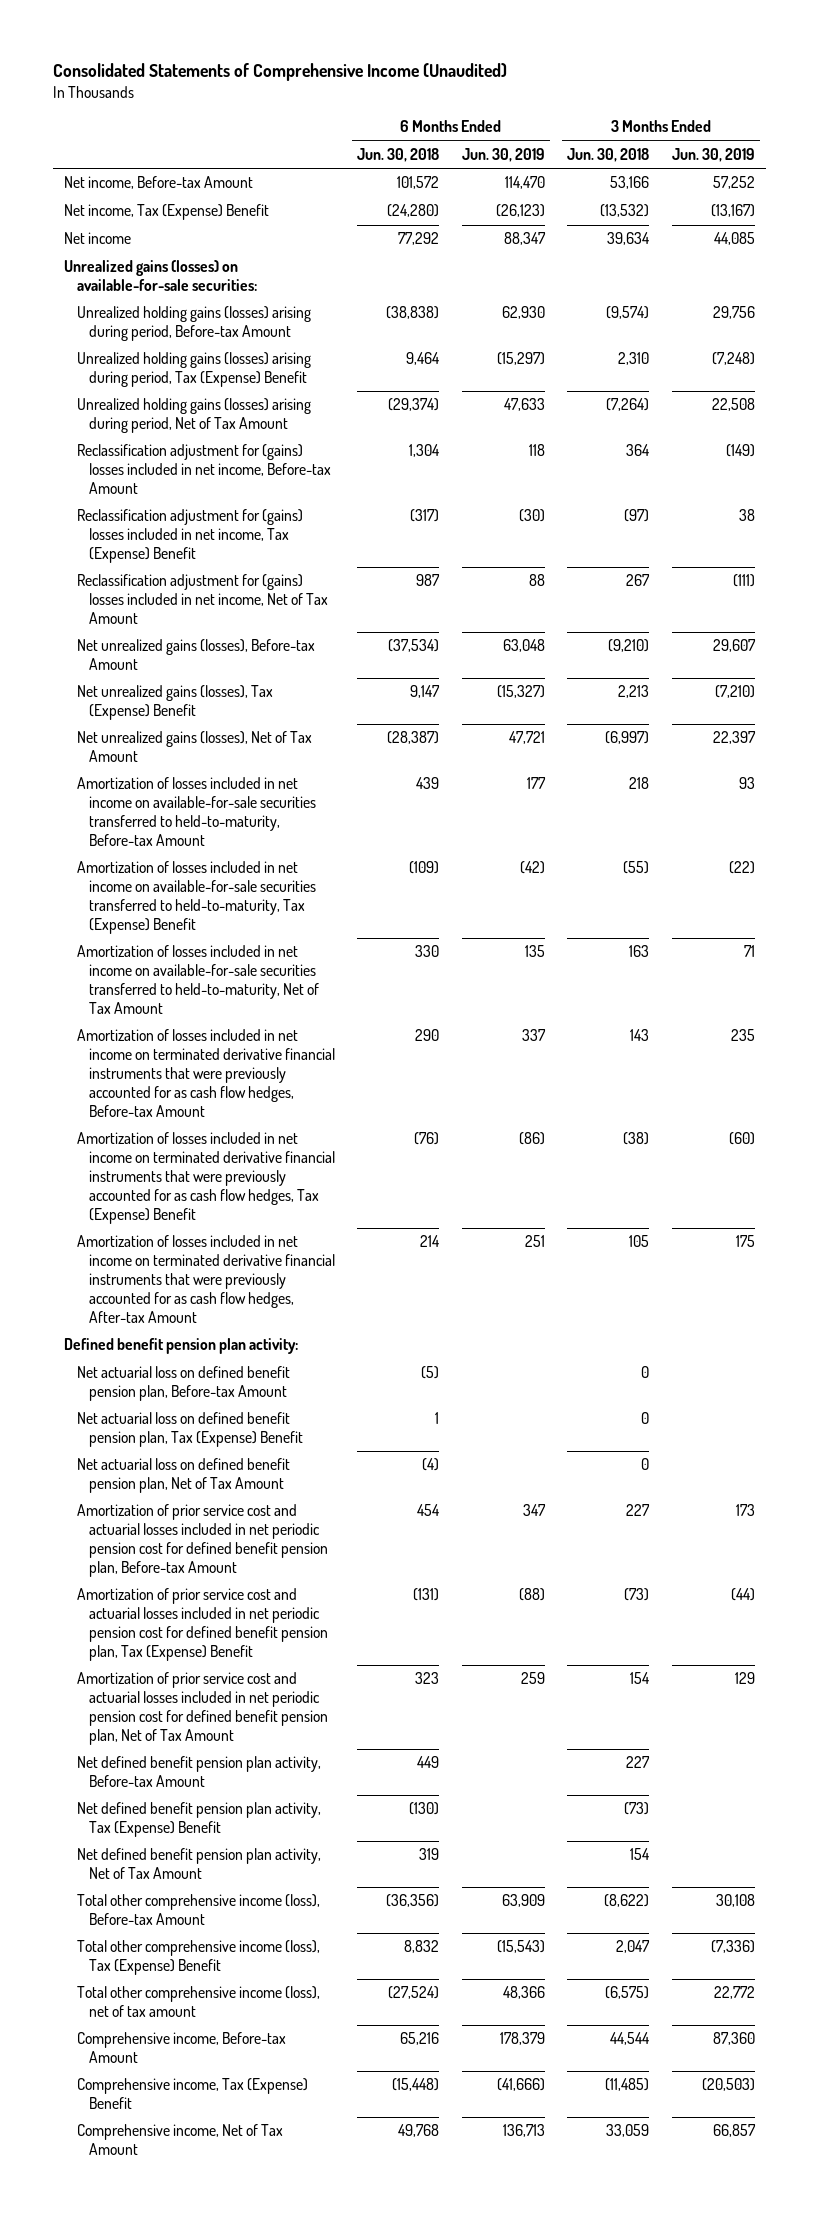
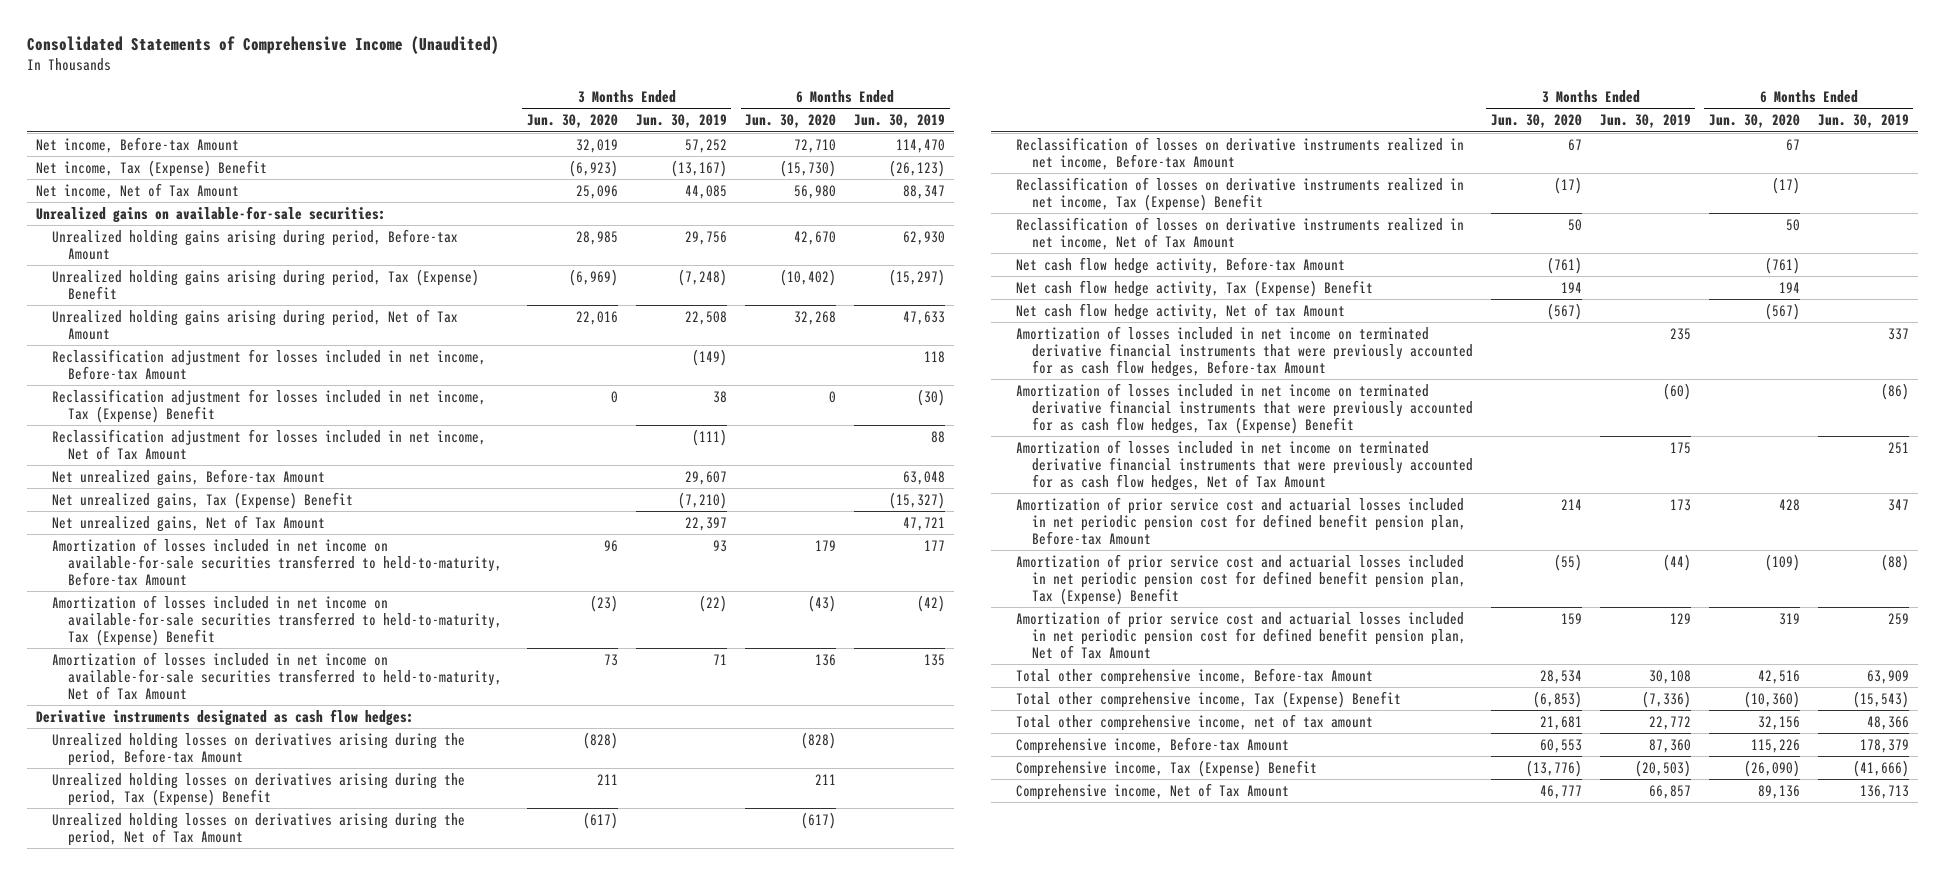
[357,147,440,162] Jun. 30, 2018 -> none
[567,147,650,162] Jun. 30, 2018 -> none
none -> [526,114,618,129] Jun. 30, 2020
none -> [745,114,837,129] Jun. 30, 2020
[64,232,132,245] Net income -> [36,182,240,199] Net income, Net of Tax Amount
[64,260,257,292] Unrealized gains (losses) on available-for-sale securities: -> [36,205,387,223] Unrealized gains on available-for-sale securities:
[76,306,311,342] Unrealized holding gains (losses) arising during period, Before-tax Amount -> [52,228,459,260] Unrealized holding gains arising during period, Before-tax Amount
[76,352,311,388] Unrealized holding gains (losses) arising during period, Tax (Expense) Benefit -> [52,268,480,300] Unrealized holding gains arising during period, Tax (Expense) Benefit
[76,398,311,434] Unrealized holding gains (losses) arising during period, Net of Tax Amount -> [52,308,459,340] Unrealized holding gains arising during period, Net of Tax Amount
[76,444,331,495] Reclassification adjustment for (gains) losses included in net income, Before-tax Amount -> [52,348,487,380] Reclassification adjustment for losses included in net income, Before-tax Amount
[76,509,303,564] Reclassification adjustment for (gains) losses included in net income, Tax (Expense) Benefit -> [52,388,487,423] Reclassification adjustment for losses included in net income, Tax (Expense) Benefit
[76,574,328,625] Reclassification adjustment for (gains) losses included in net income, Net of Tax Amount -> [52,428,487,460] Reclassification adjustment for losses included in net income, Net of Tax Amount
[76,639,315,671] Net unrealized gains (losses), Before-tax Amount -> [52,468,326,486] Net unrealized gains, Before-tax Amount
[76,685,273,721] Net unrealized gains (losses), Tax (Expense) Benefit -> [52,491,354,509] Net unrealized gains, Tax (Expense) Benefit
[76,731,312,763] Net unrealized gains (losses), Net of Tax Amount -> [52,514,326,532] Net unrealized gains, Net of Tax Amount
none -> [36,708,415,726] Derivative instruments designated as cash flow hedges:
none -> [52,732,466,766] Unrealized holding losses on derivatives arising during the period, Before-tax Amount
none -> [52,772,466,806] Unrealized holding losses on derivatives arising during the period, Tax (Expense) Benefit
none -> [52,812,466,846] Unrealized holding losses on derivatives arising during the period, Net of Tax Amount
none -> [1015,136,1464,170] Reclassification of losses on derivative instruments realized in net income, Before-tax Amount
none -> [1015,176,1464,211] Reclassification of losses on derivative instruments realized in net income, Tax (Expense) Benefit
none -> [1015,216,1464,250] Reclassification of losses on derivative instruments realized in net income, Net of Tax Amount
none -> [1015,256,1345,274] Net cash flow hedge activity, Before-tax Amount
none -> [1015,279,1373,297] Net cash flow hedge activity, Tax (Expense) Benefit
none -> [1015,302,1345,320] Net cash flow hedge activity, Net of tax Amount
[64,1338,299,1355] Defined benefit pension plan activity: -> none
[76,1366,290,1402] Net actuarial loss on defined benefit pension plan, Before-tax Amount -> none
[76,1412,303,1448] Net actuarial loss on defined benefit pension plan, Tax (Expense) Benefit -> none
[76,1458,290,1494] Net actuarial loss on defined benefit pension plan, Net of Tax Amount -> none
[76,1235,335,1323] Amortization of losses included in net income on terminated derivative financial instruments that were previously accounted for as cash flow hedges, After-tax Amount -> [1015,439,1473,491] Amortization of losses included in net income on terminated derivative financial instruments that were previously accounted for as cash flow hedges, Net of Tax Amount
[76,1756,321,1788] Net defined benefit pension plan activity, Before-tax Amount -> none
[76,1802,321,1838] Net defined benefit pension plan activity, Tax (Expense) Benefit -> none
[76,1848,321,1880] Net defined benefit pension plan activity, Net of Tax Amount -> none
[76,1894,320,1926] Total other comprehensive income (loss), Before-tax Amount -> [1015,667,1373,685] Total other comprehensive income, Before-tax Amount
[76,1940,320,1976] Total other comprehensive income (loss), Tax (Expense) Benefit -> [1015,690,1401,708] Total other comprehensive income, Tax (Expense) Benefit
[76,1986,320,2018] Total other comprehensive income (loss), net of tax amount -> [1015,713,1373,731] Total other comprehensive income, net of tax amount

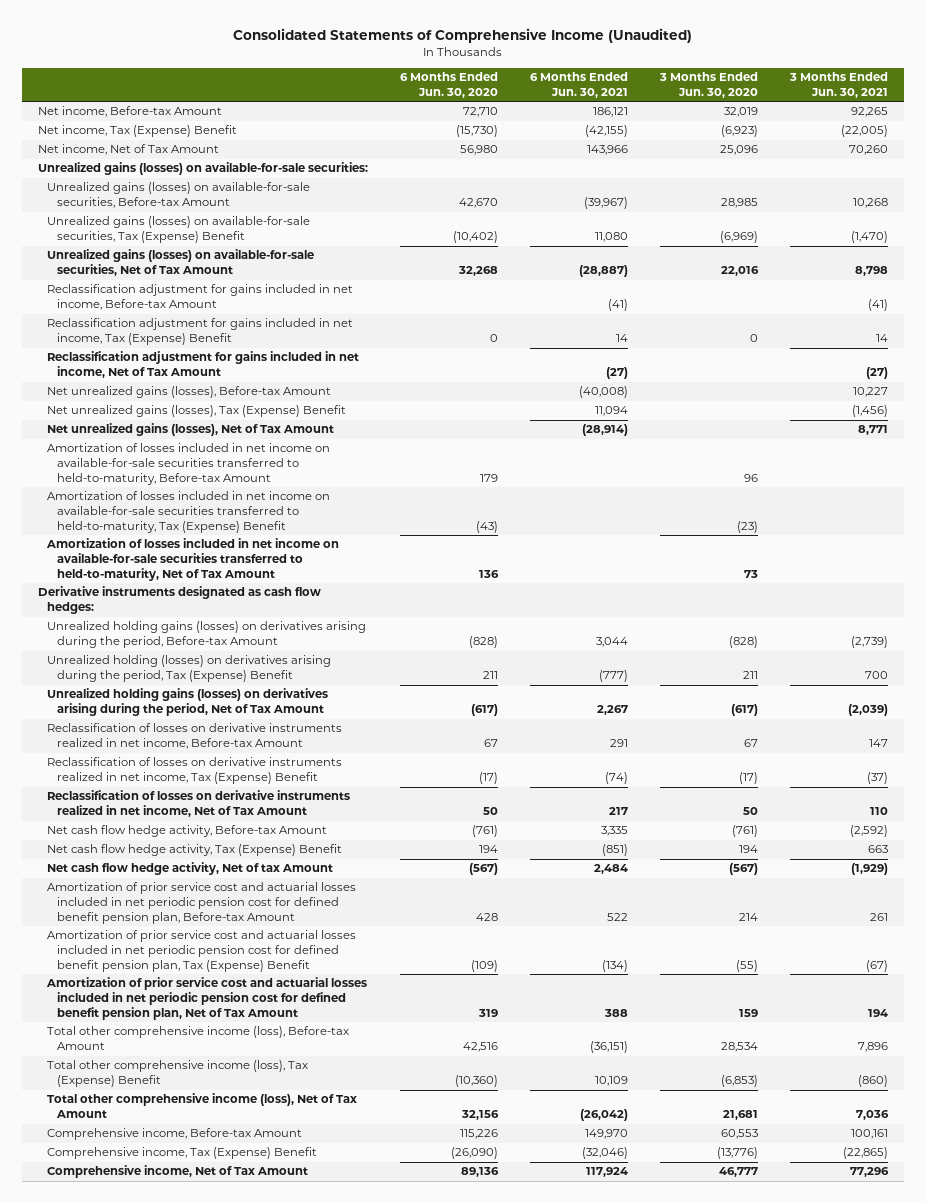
[635,114,727,129] Jun. 30, 2019 -> none
[854,114,946,129] Jun. 30, 2019 -> none
none -> [529,72,628,98] 6 Months Ended Jun. 30, 2021
none -> [788,72,888,98] 3 Months Ended Jun. 30, 2021
[36,205,387,223] Unrealized gains on available-for-sale securities: -> [37,162,368,176] Unrealized gains (losses) on available-for-sale securities:
[52,228,459,260] Unrealized holding gains arising during period, Before-tax Amount -> [47,182,311,209] Unrealized gains (losses) on available-for-sale securities, Before-tax Amount
[52,268,480,300] Unrealized holding gains arising during period, Tax (Expense) Benefit -> [47,216,311,244] Unrealized gains (losses) on available-for-sale securities, Tax (Expense) Benefit
[52,308,459,340] Unrealized holding gains arising during period, Net of Tax Amount -> [47,249,315,277] Unrealized gains (losses) on available-for-sale securities, Net of Tax Amount
[52,348,487,380] Reclassification adjustment for losses included in net income, Before-tax Amount -> [47,284,354,311] Reclassification adjustment for gains included in net income, Before-tax Amount
[52,388,487,423] Reclassification adjustment for losses included in net income, Tax (Expense) Benefit -> [47,318,354,346] Reclassification adjustment for gains included in net income, Tax (Expense) Benefit
[52,428,487,460] Reclassification adjustment for losses included in net income, Net of Tax Amount -> [47,351,360,379] Reclassification adjustment for gains included in net income, Net of Tax Amount
[52,468,326,486] Net unrealized gains, Before-tax Amount -> [47,386,332,399] Net unrealized gains (losses), Before-tax Amount
[52,491,354,509] Net unrealized gains, Tax (Expense) Benefit -> [47,405,347,418] Net unrealized gains (losses), Tax (Expense) Benefit
[52,514,326,532] Net unrealized gains, Net of Tax Amount -> [47,423,335,437] Net unrealized gains (losses), Net of Tax Amount
[52,732,466,766] Unrealized holding losses on derivatives arising during the period, Before-tax Amount -> [47,621,367,649] Unrealized holding gains (losses) on derivatives arising during the period, Before-tax Amount
[52,772,466,806] Unrealized holding losses on derivatives arising during the period, Tax (Expense) Benefit -> [47,655,332,683] Unrealized holding (losses) on derivatives arising during the period, Tax (Expense) Benefit
[52,812,466,846] Unrealized holding losses on derivatives arising during the period, Net of Tax Amount -> [47,688,329,717] Unrealized holding gains (losses) on derivatives arising during the period, Net of Tax Amount
[1015,325,1473,377] Amortization of losses included in net income on terminated derivative financial instruments that were previously accounted for as cash flow hedges, Before-tax Amount -> none
[1015,382,1473,434] Amortization of losses included in net income on terminated derivative financial instruments that were previously accounted for as cash flow hedges, Tax (Expense) Benefit -> none
[1015,439,1473,491] Amortization of losses included in net income on terminated derivative financial instruments that were previously accounted for as cash flow hedges, Net of Tax Amount -> none
[1015,667,1373,685] Total other comprehensive income, Before-tax Amount -> [47,1026,350,1051] Total other comprehensive income (loss), Before-tax Amount
[1015,690,1401,708] Total other comprehensive income, Tax (Expense) Benefit -> [47,1060,309,1088] Total other comprehensive income (loss), Tax (Expense) Benefit
[1015,713,1373,731] Total other comprehensive income, net of tax amount -> [47,1093,358,1119] Total other comprehensive income (loss), Net of Tax Amount

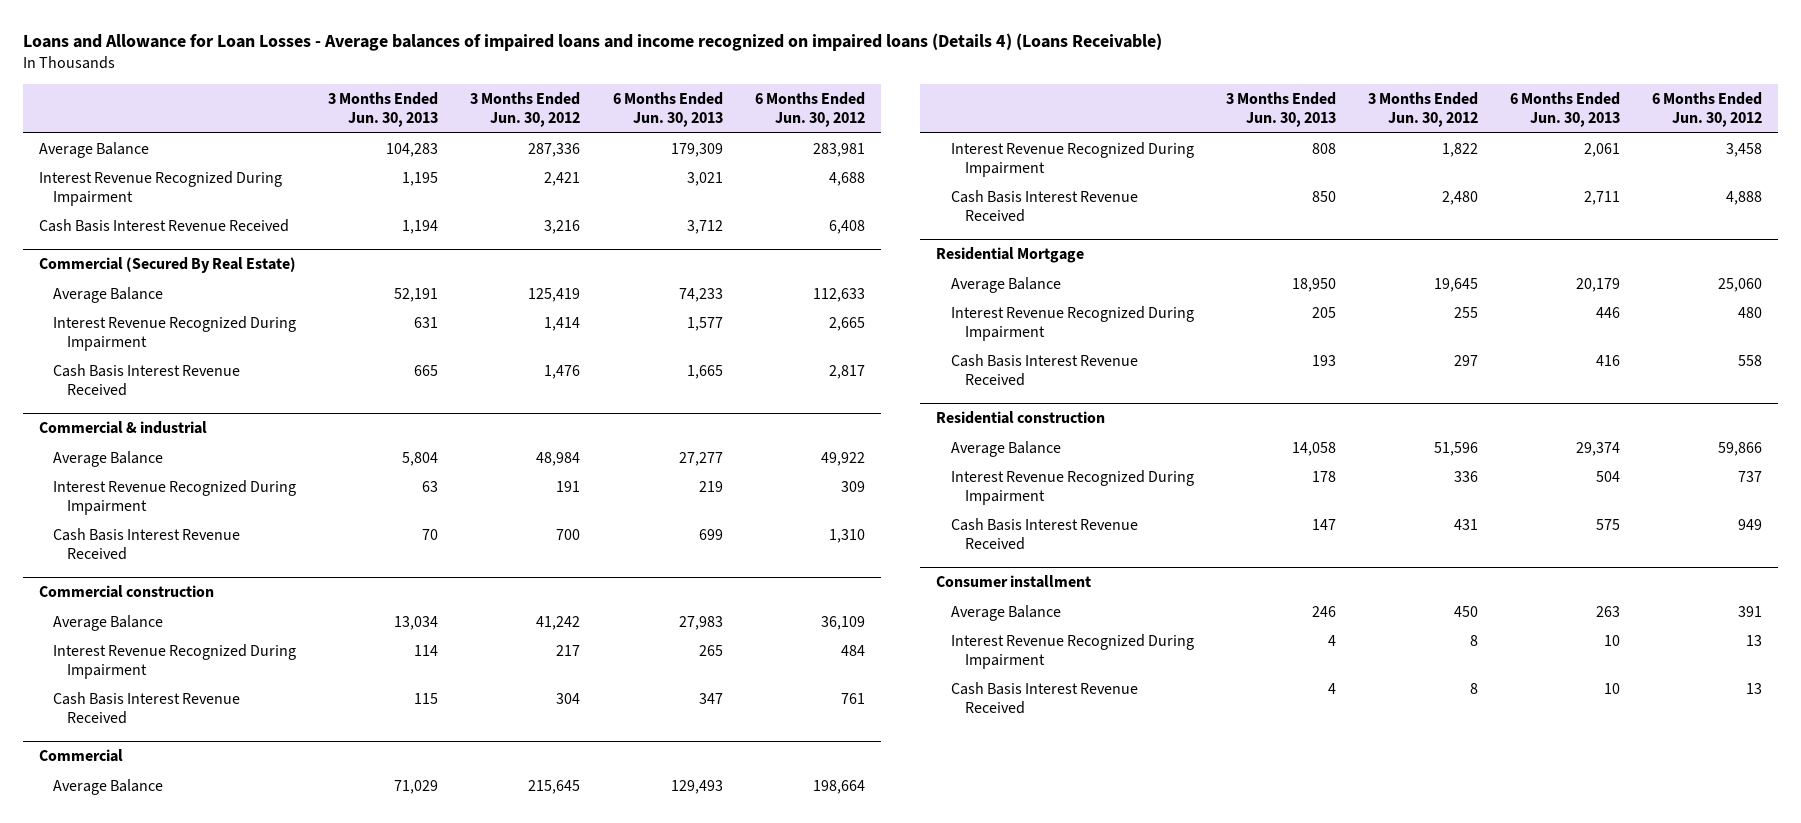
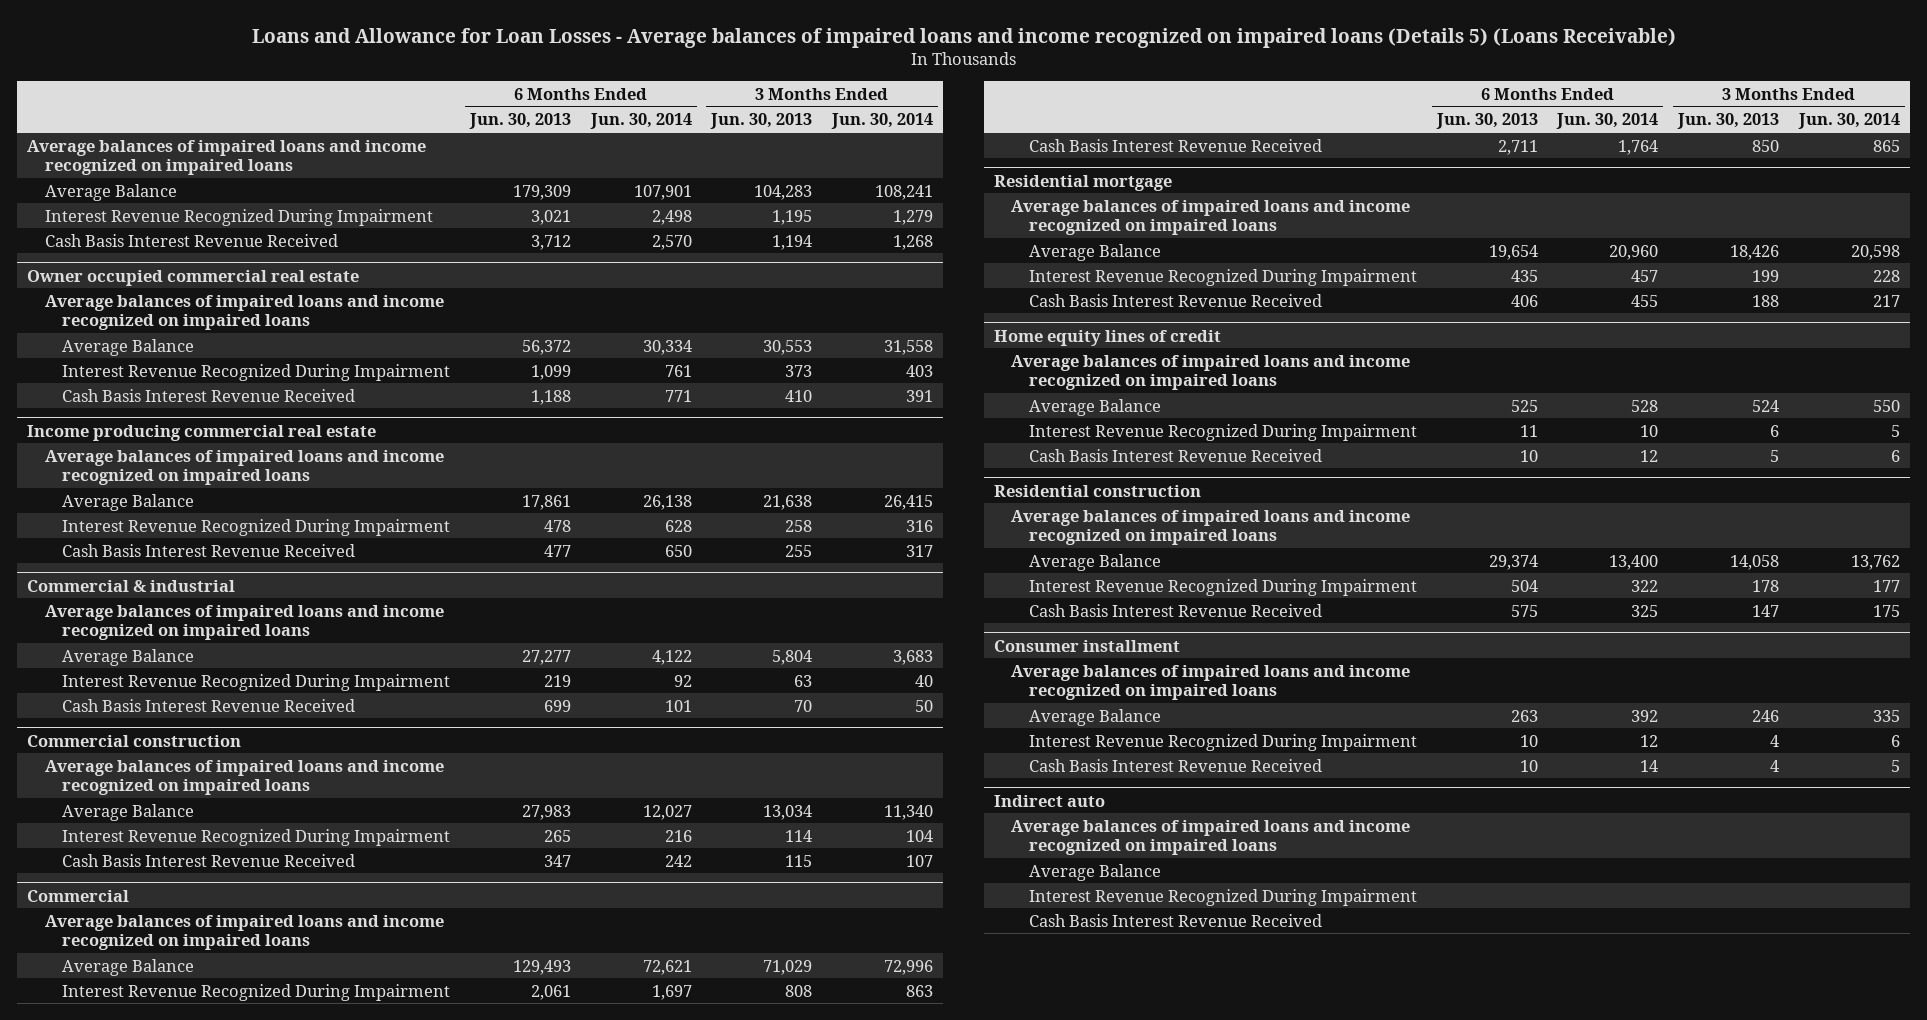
[22,33,1162,52] Loans and Allowance for Loan Losses - Average balances of impaired loans and income recognized on impaired loans (Details 4) (Loans Receivable) -> [251,27,1676,48] Loans and Allowance for Loan Losses - Average balances of impaired loans and income recognized on impaired loans (Details 5) (Loans Receivable)
[470,91,581,128] 3 Months Ended Jun. 30, 2012 -> none
[754,91,865,128] 6 Months Ended Jun. 30, 2012 -> none
none -> [589,113,692,130] Jun. 30, 2014
none -> [831,113,934,130] Jun. 30, 2014
none -> [27,139,427,176] Average balances of impaired loans and income recognized on impaired loans
[38,257,296,274] Commercial (Secured By Real Estate) -> none
none -> [27,269,360,286] Owner occupied commercial real estate
none -> [44,294,444,331] Average balances of impaired loans and income recognized on impaired loans
[394,287,439,302] 52,191 -> [763,339,813,355] 30,553
[678,287,723,302] 74,233 -> [521,339,571,355] 56,372
[414,316,439,328] 631 -> [785,364,813,377] 373
[686,316,723,331] 1,577 -> [530,364,571,380] 1,099
[414,364,439,376] 665 -> [785,389,813,402] 410
[686,364,723,379] 1,665 -> [530,389,571,405] 1,188
none -> [27,424,377,441] Income producing commercial real estate
none -> [44,449,444,486] Average balances of impaired loans and income recognized on impaired loans
none -> [62,493,195,511] Average Balance
none -> [62,518,451,536] Interest Revenue Recognized During Impairment
none -> [62,543,356,557] Cash Basis Interest Revenue Received
none -> [44,604,444,641] Average balances of impaired loans and income recognized on impaired loans
none -> [44,759,444,796] Average balances of impaired loans and income recognized on impaired loans
none -> [44,914,444,951] Average balances of impaired loans and income recognized on impaired loans
[936,247,1085,264] Residential Mortgage -> [993,174,1172,191] Residential mortgage
none -> [1011,199,1411,236] Average balances of impaired loans and income recognized on impaired loans
[1291,277,1336,292] 18,950 -> [1730,244,1780,260] 18,426
[1576,277,1621,292] 20,179 -> [1488,244,1538,260] 19,654
[1311,306,1336,318] 205 -> [1752,269,1780,282] 199
[1596,306,1621,318] 446 -> [1510,269,1538,282] 435
[1311,354,1336,366] 193 -> [1752,294,1780,307] 188
[1596,354,1621,366] 416 -> [1510,294,1538,307] 406
none -> [993,329,1221,346] Home equity lines of credit
none -> [1011,354,1411,391] Average balances of impaired loans and income recognized on impaired loans
none -> [1028,398,1161,416] Average Balance
none -> [1028,423,1417,441] Interest Revenue Recognized During Impairment
none -> [1028,448,1322,462] Cash Basis Interest Revenue Received
none -> [1011,509,1411,546] Average balances of impaired loans and income recognized on impaired loans
none -> [1011,664,1411,701] Average balances of impaired loans and income recognized on impaired loans
none -> [993,794,1105,807] Indirect auto
none -> [1011,819,1411,856] Average balances of impaired loans and income recognized on impaired loans
none -> [1028,863,1161,881] Average Balance
none -> [1028,888,1417,906] Interest Revenue Recognized During Impairment
none -> [1028,913,1322,927] Cash Basis Interest Revenue Received

